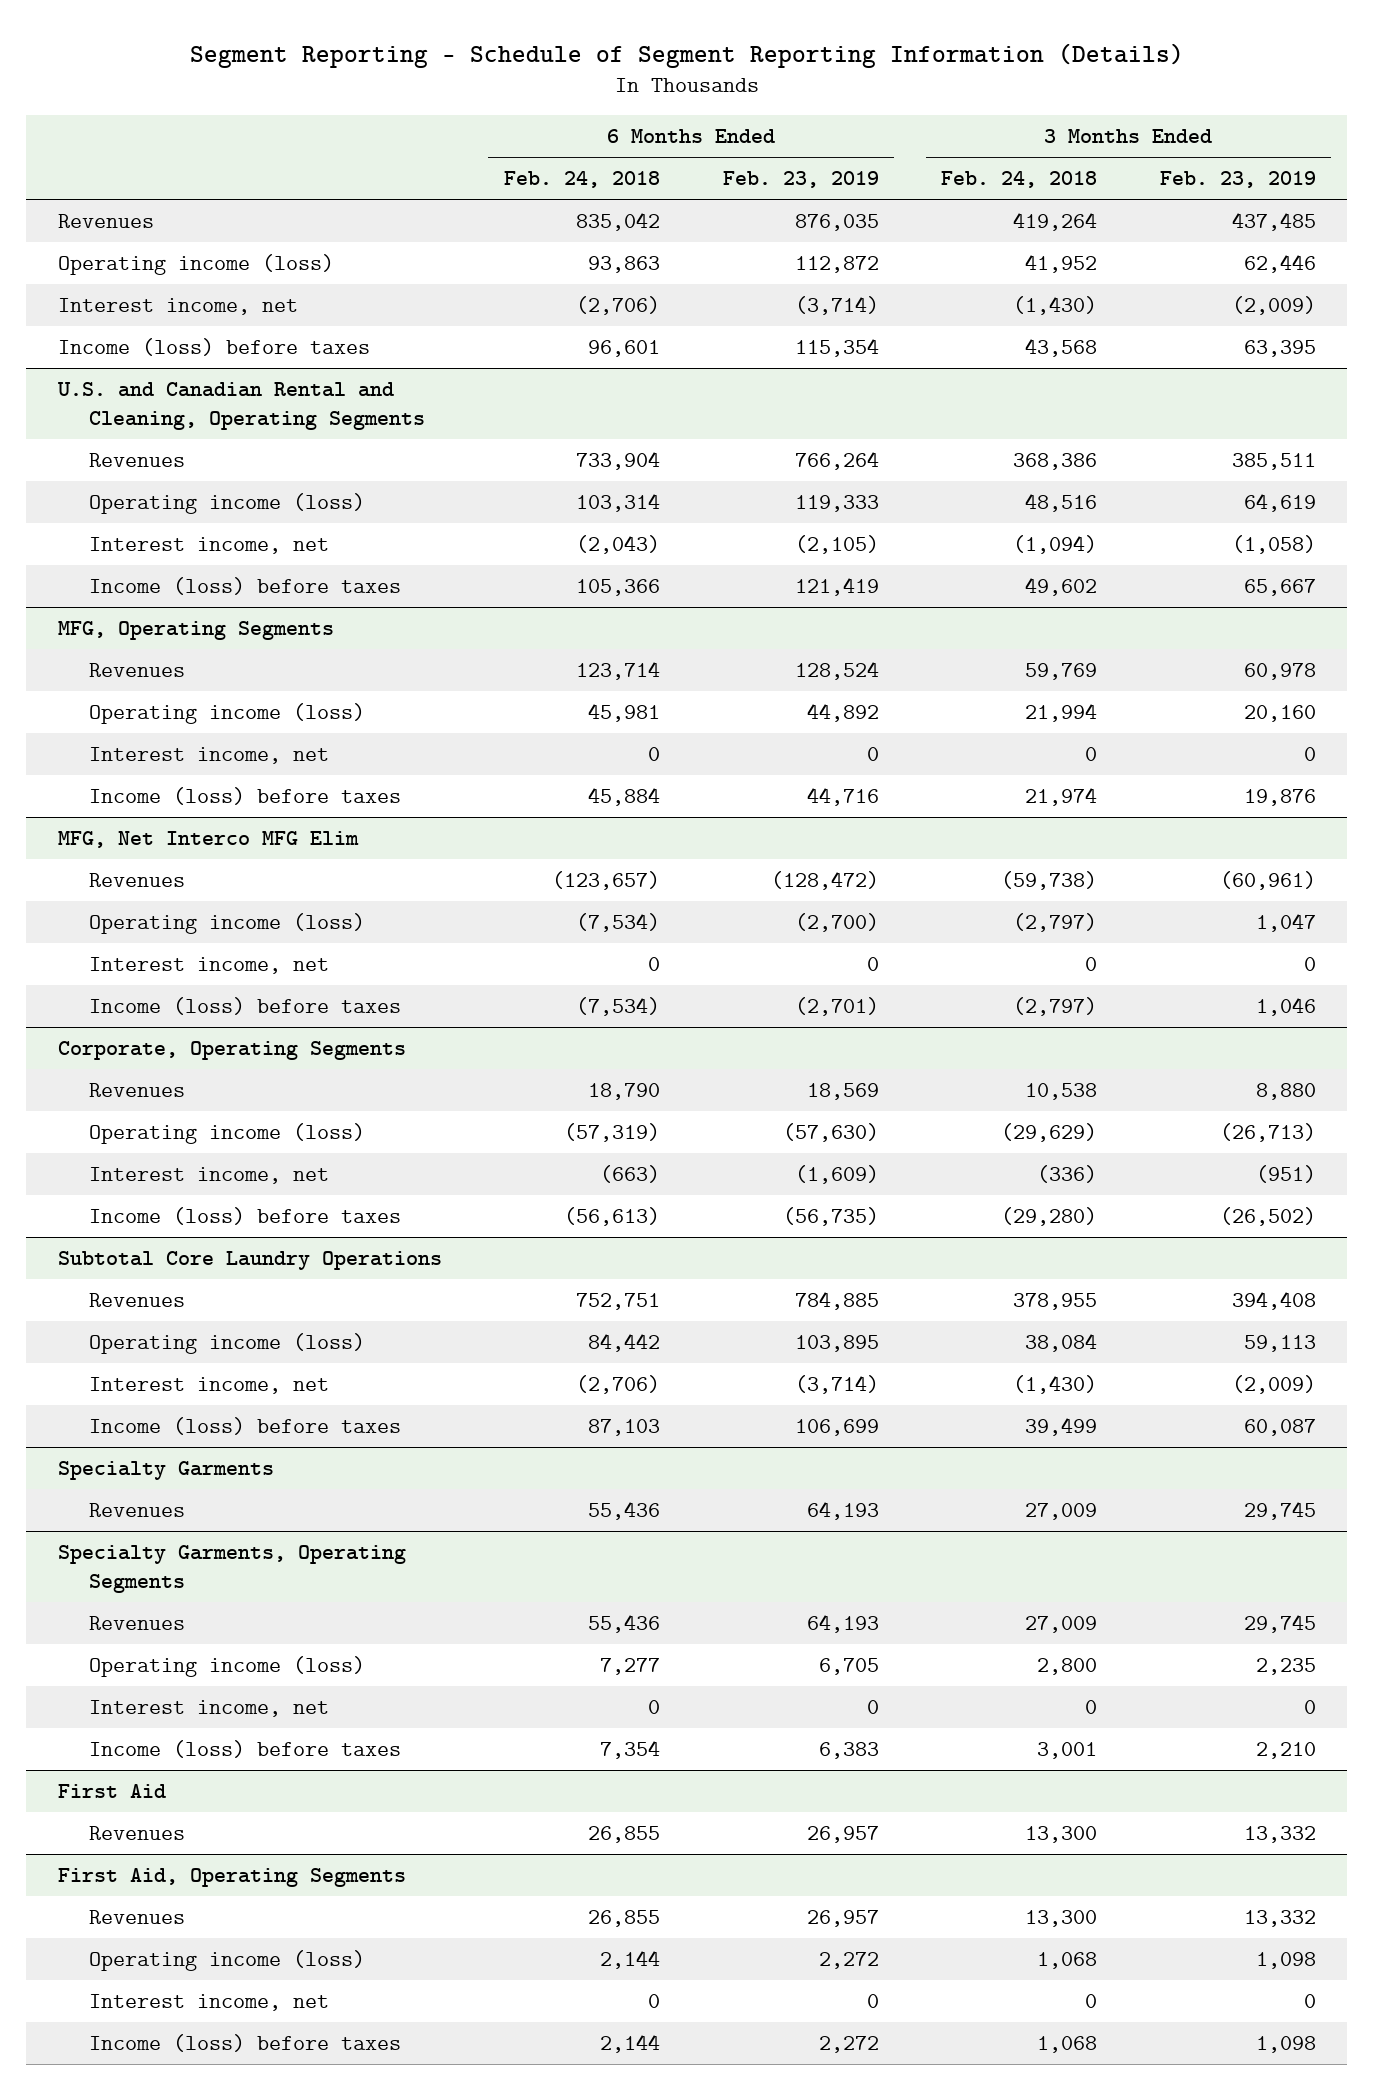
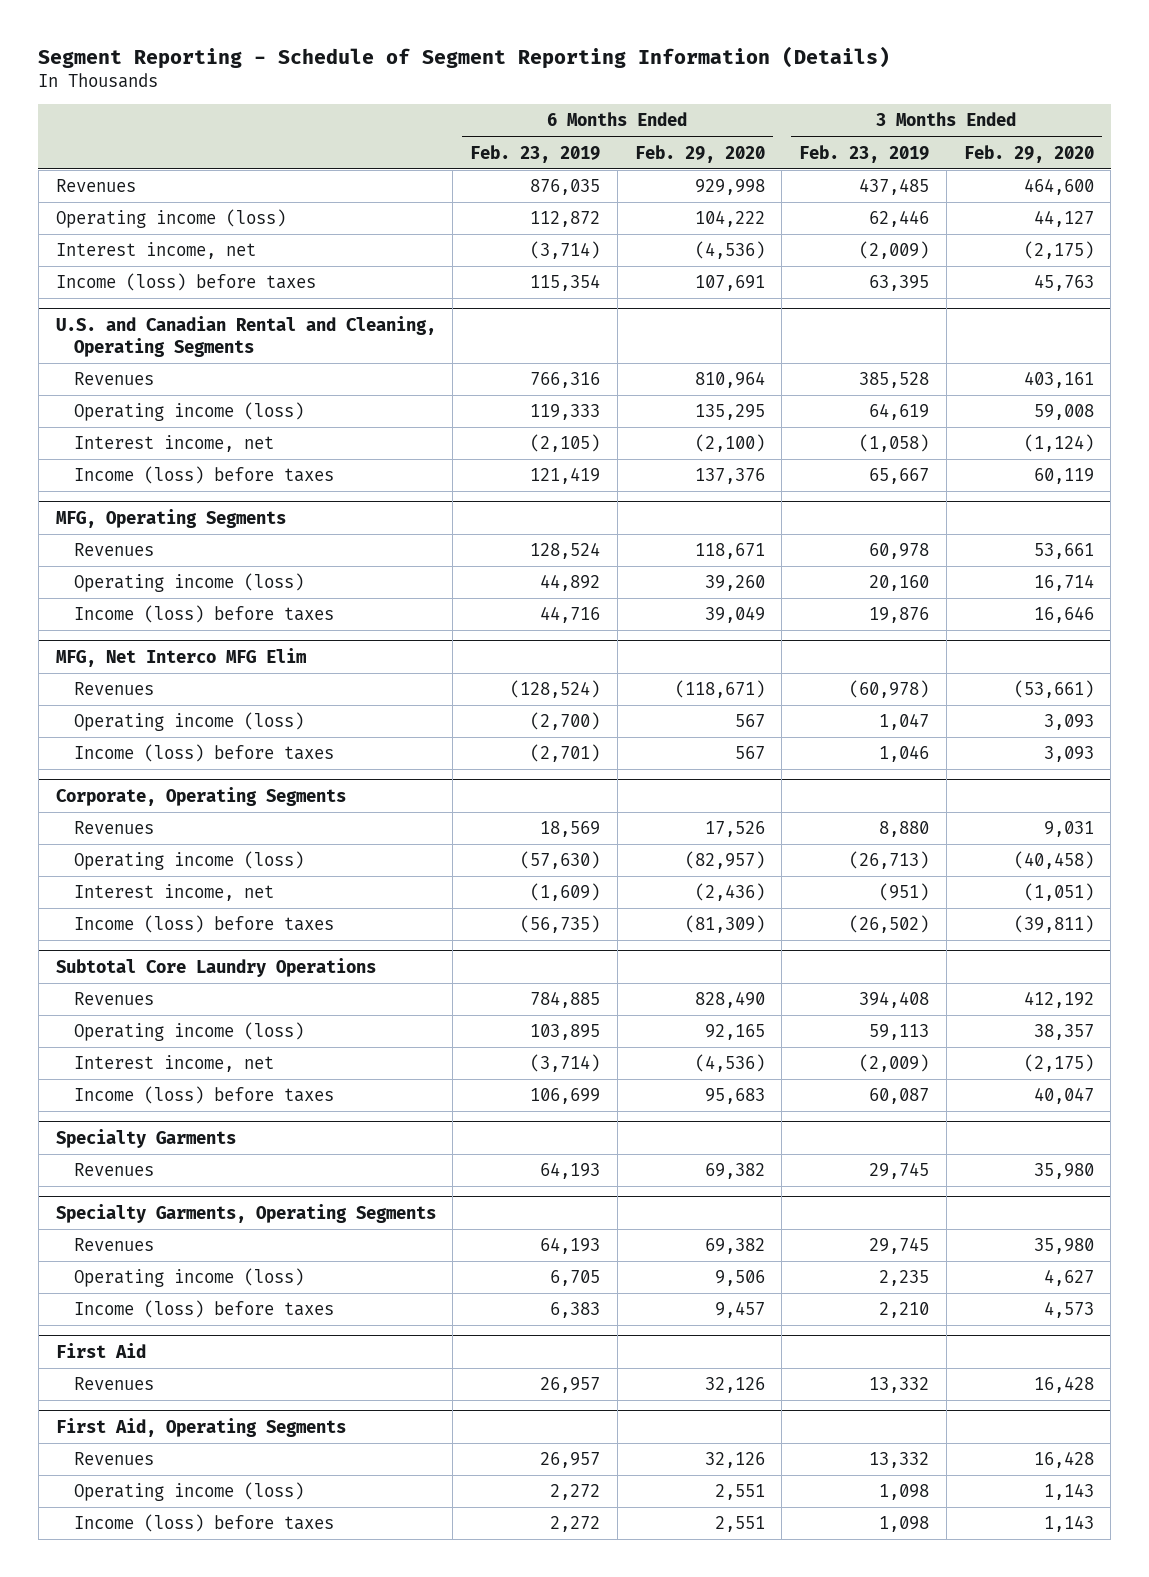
[504,171,661,189] Feb. 24, 2018 -> none
[941,171,1098,189] Feb. 24, 2018 -> none
none -> [634,144,765,163] Feb. 29, 2020
none -> [963,144,1094,163] Feb. 29, 2020
[794,451,879,471] 766,264 -> [530,372,601,389] 766,316
[1231,453,1316,471] 385,511 -> [859,372,930,389] 385,528
[89,747,330,765] Interest income, net -> none
[770,871,879,891] (128,472) -> [510,680,601,699] (128,524)
[1219,871,1316,891] (60,961) -> [849,680,930,699] (60,978)
[89,957,330,975] Interest income, net -> none
[89,1700,330,1718] Interest income, net -> none
[89,1994,330,2012] Interest income, net -> none

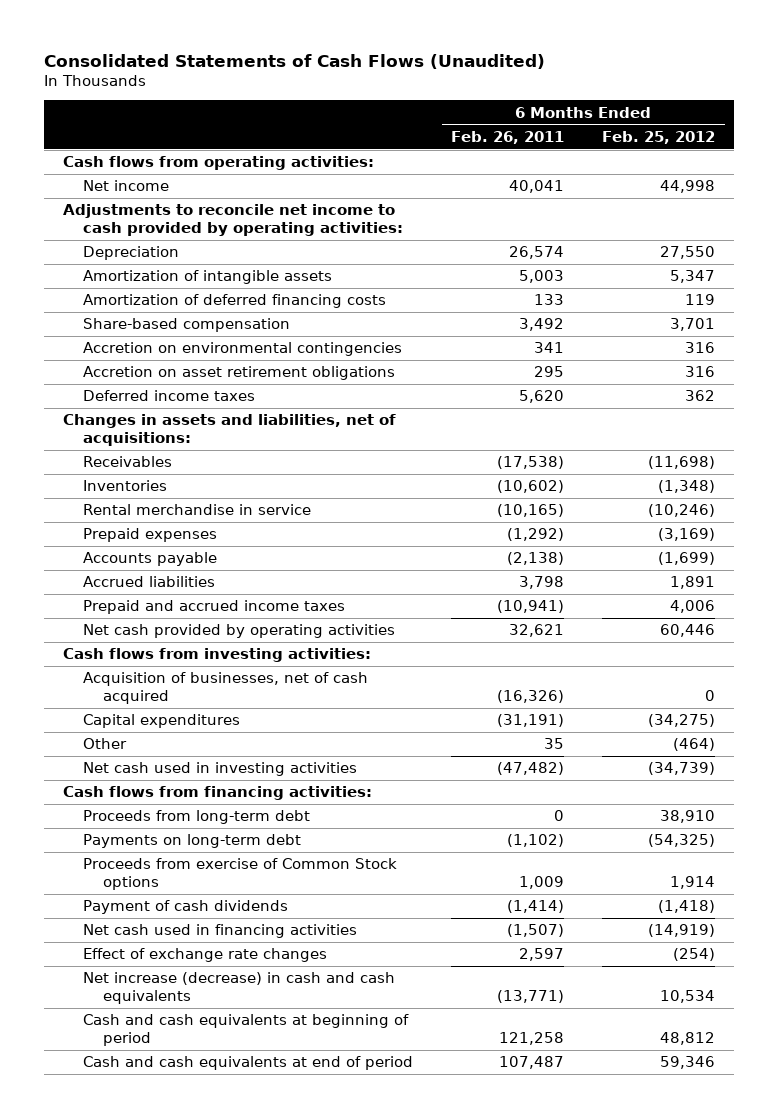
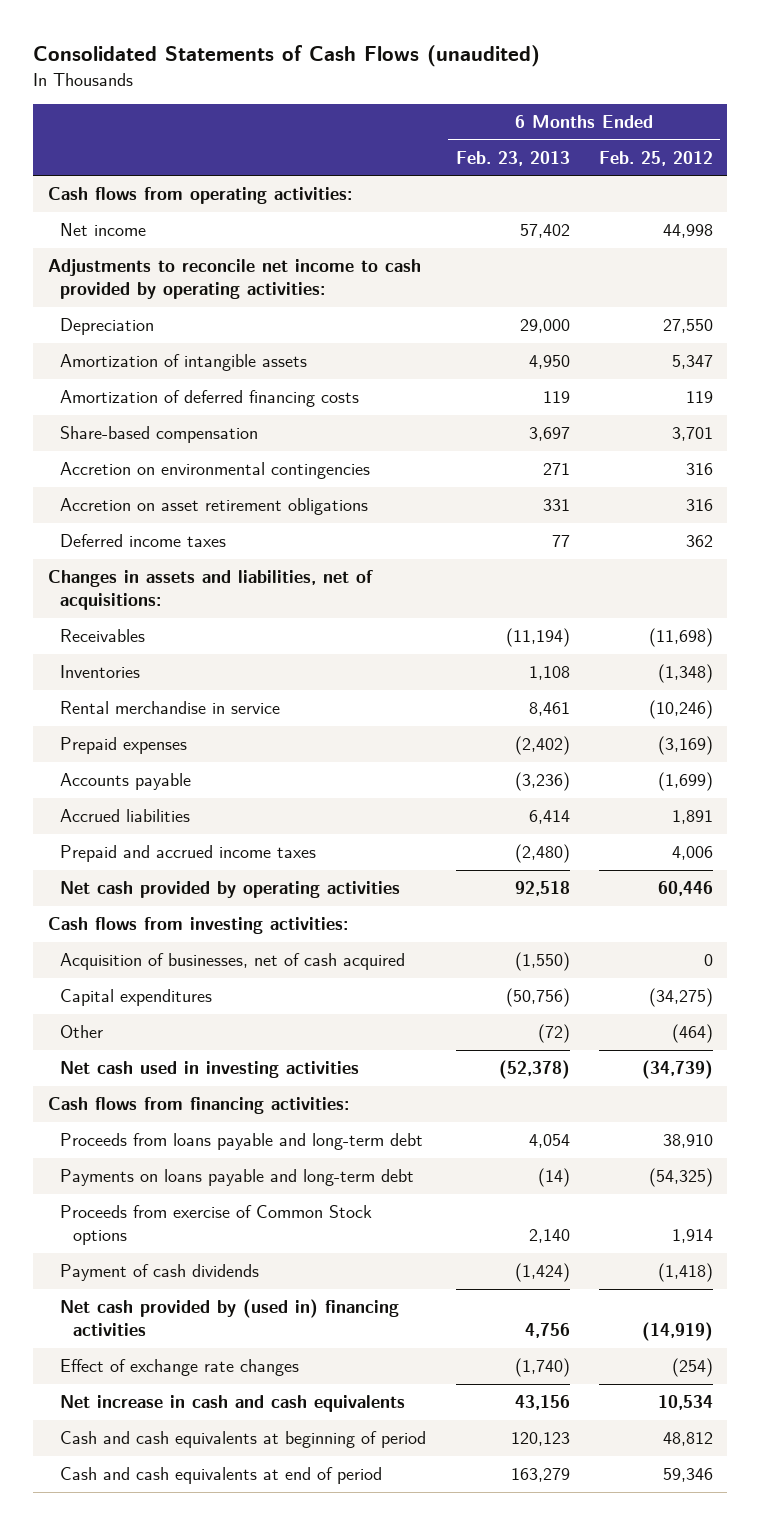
[44,53,546,69] Consolidated Statements of Cash Flows (Unaudited) -> [33,45,541,68] Consolidated Statements of Cash Flows (unaudited)
[451,131,565,145] Feb. 26, 2011 -> none
none -> [455,150,570,166] Feb. 23, 2013
[82,810,310,825] Proceeds from long-term debt -> [60,1133,424,1151] Proceeds from loans payable and long-term debt
[82,834,301,849] Payments on long-term debt -> [60,1169,415,1187] Payments on loans payable and long-term debt
[82,924,357,939] Net cash used in financing activities -> [60,1299,400,1337] Net cash provided by (used in) financing activities
[82,972,395,1005] Net increase (decrease) in cash and cash equivalents -> [60,1395,406,1413] Net increase in cash and cash equivalents

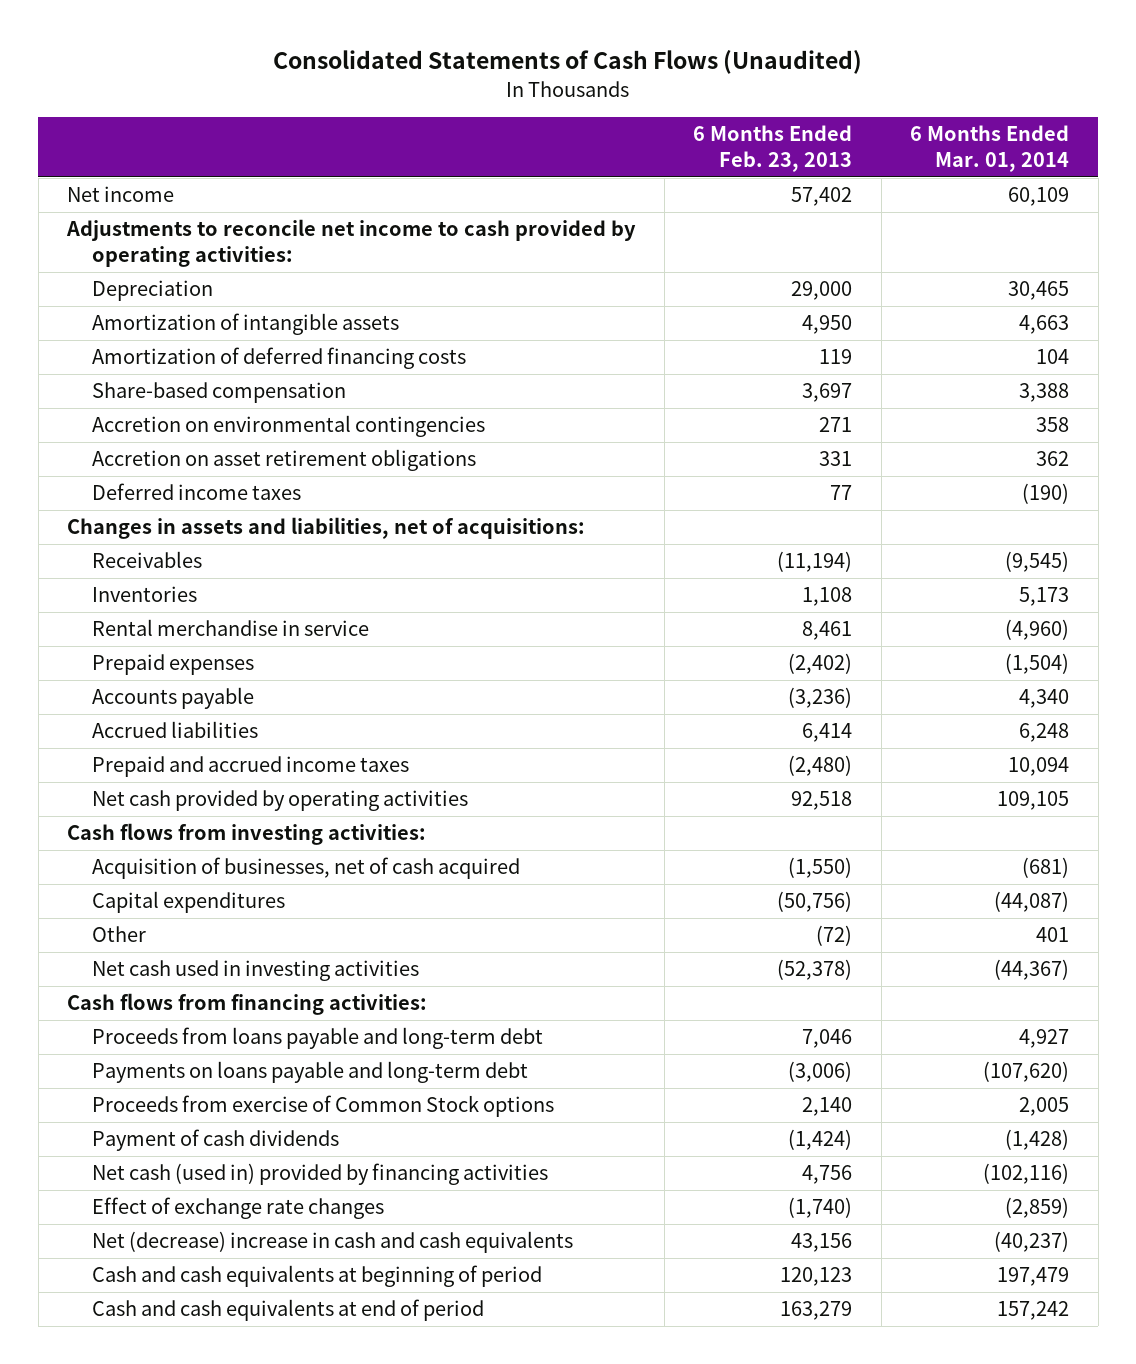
[33,45,541,68] Consolidated Statements of Cash Flows (unaudited) -> [273,50,863,75] Consolidated Statements of Cash Flows (Unaudited)
[598,150,713,166] Feb. 25, 2012 -> none
none -> [910,125,1070,173] 6 Months Ended Mar. 01, 2014
[47,187,352,205] Cash flows from operating activities: -> none
[528,1134,570,1149] 4,054 -> [802,1029,853,1049] 7,046
[537,1168,570,1188] (14) -> [788,1061,853,1083] (3,006)
[60,1299,400,1337] Net cash provided by (used in) financing activities -> [91,1163,548,1186] Net cash (used in) provided by financing activities
[60,1395,406,1413] Net increase in cash and cash equivalents -> [91,1231,573,1254] Net (decrease) increase in cash and cash equivalents

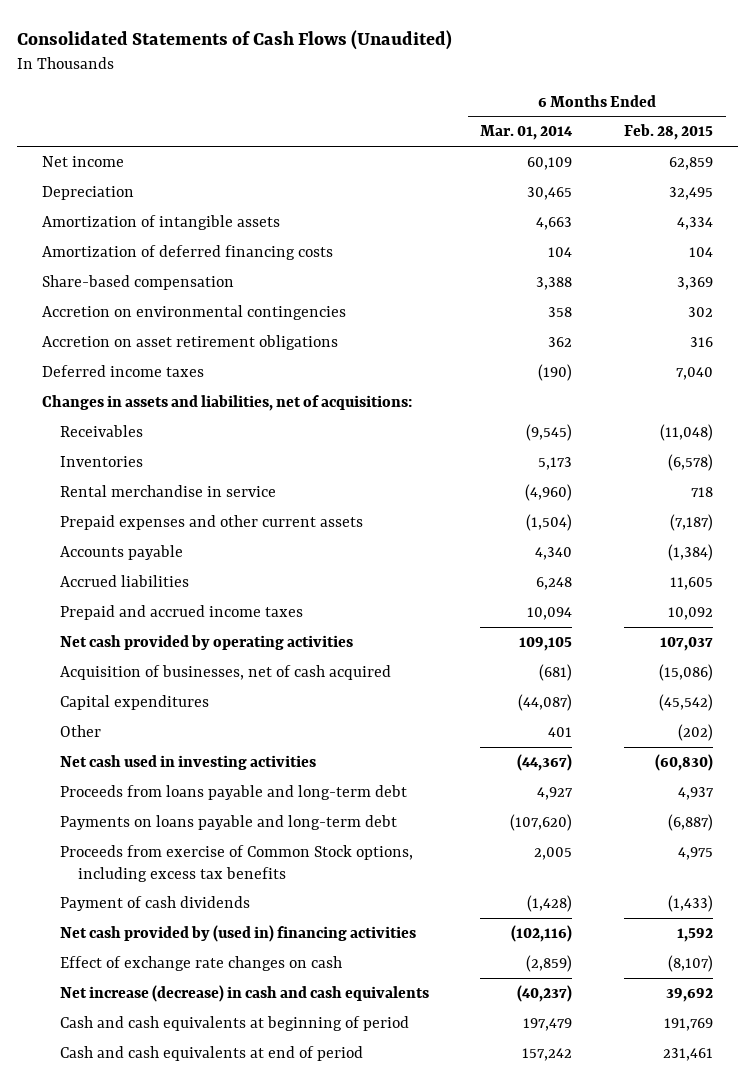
[693,125,853,173] 6 Months Ended Feb. 23, 2013 -> none
none -> [623,124,713,141] Feb. 28, 2015
[66,219,637,268] Adjustments to reconcile net income to cash provided by operating activities: -> none
[91,654,254,676] Prepaid expenses -> [60,514,364,530] Prepaid expenses and other current assets
[67,823,427,846] Cash flows from investing activities: -> none
[67,993,428,1016] Cash flows from financing activities: -> none
[91,1095,554,1118] Proceeds from exercise of Common Stock options -> [60,844,414,882] Proceeds from exercise of Common Stock options, including excess tax benefits
[91,1163,548,1186] Net cash (used in) provided by financing activities -> [60,924,417,942] Net cash provided by (used in) financing activities
[91,1197,384,1220] Effect of exchange rate changes -> [60,955,343,971] Effect of exchange rate changes on cash
[91,1231,573,1254] Net (decrease) increase in cash and cash equivalents -> [60,984,430,1002] Net increase (decrease) in cash and cash equivalents

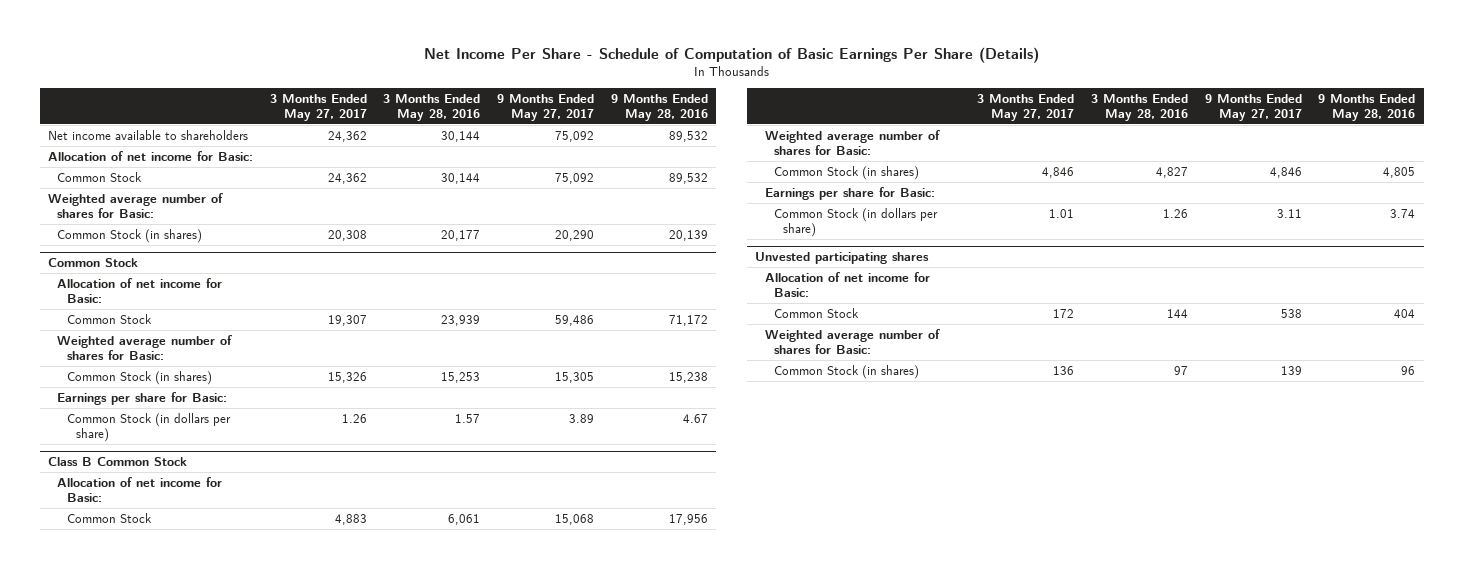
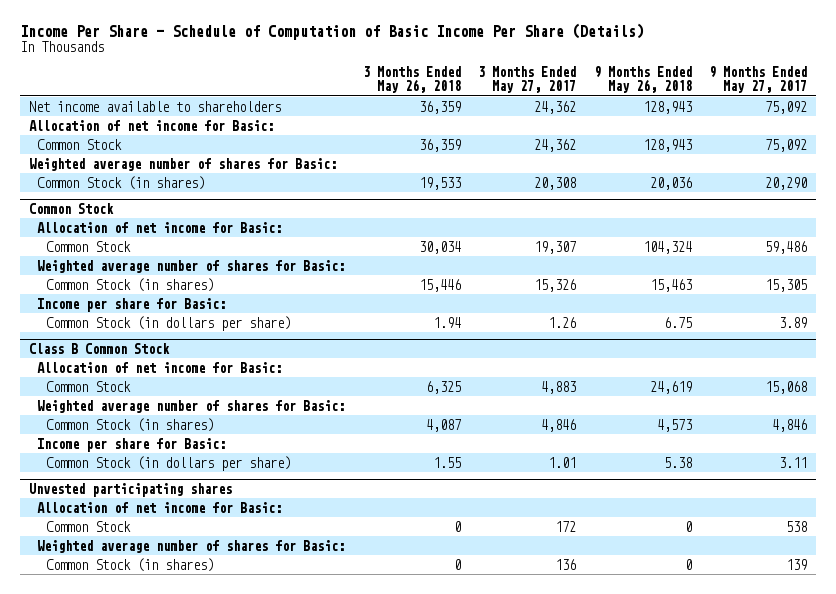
[423,46,1039,63] Net Income Per Share - Schedule of Computation of Basic Earnings Per Share (Details) -> [19,22,644,40] Income Per Share - Schedule of Computation of Basic Income Per Share (Details)
[383,94,481,121] 3 Months Ended May 28, 2016 -> none
[610,94,708,121] 9 Months Ended May 28, 2016 -> none
none -> [362,65,461,94] 3 Months Ended May 26, 2018
none -> [593,65,692,94] 9 Months Ended May 26, 2018
[57,391,228,405] Earnings per share for Basic: -> [37,297,227,312] Income per share for Basic:
[764,186,935,200] Earnings per share for Basic: -> [37,437,227,452] Income per share for Basic:

